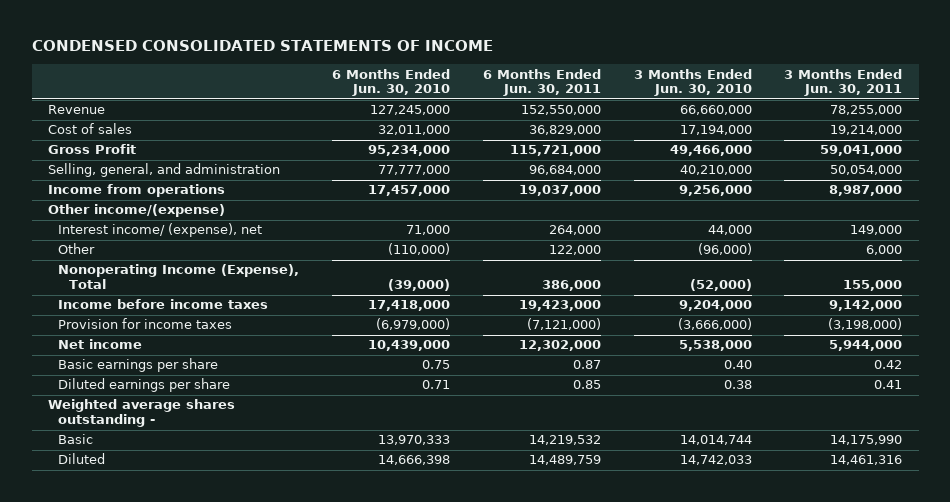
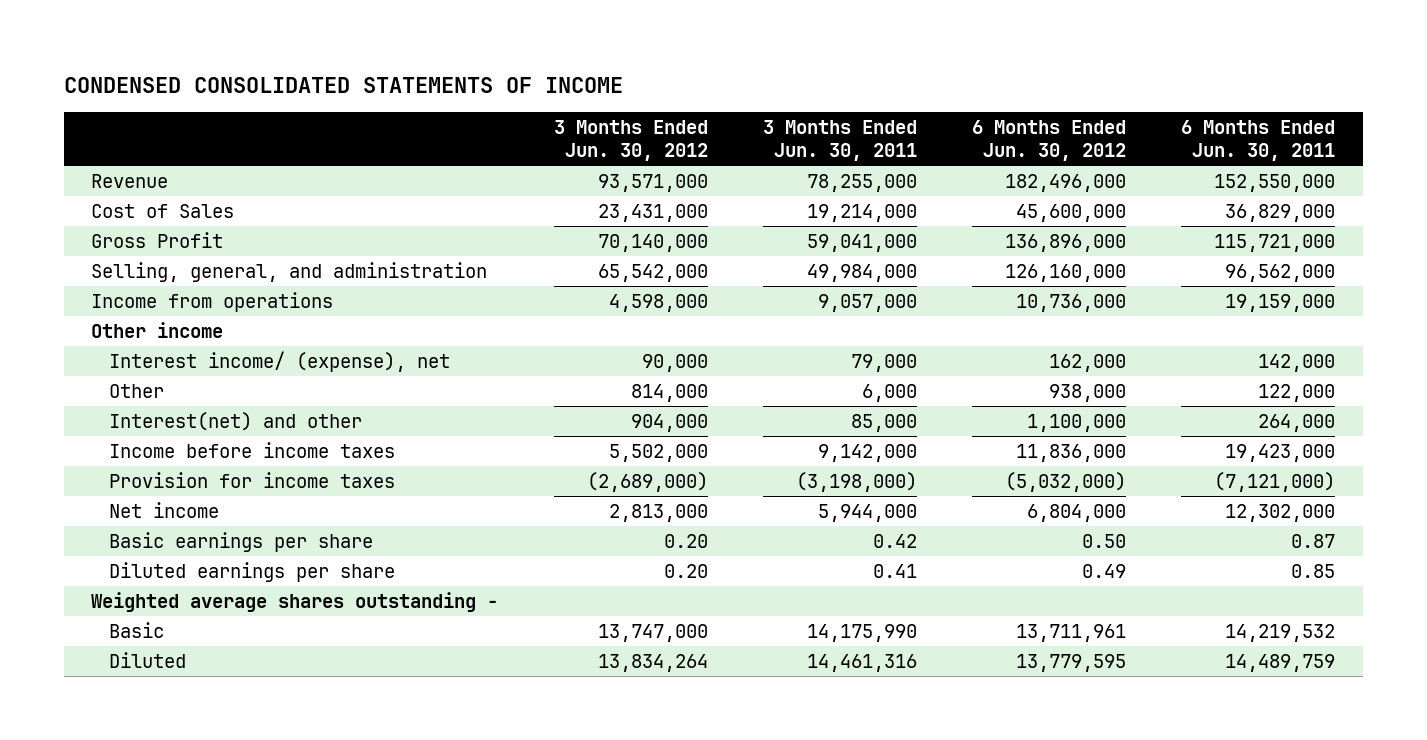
[332,68,451,97] 6 Months Ended Jun. 30, 2010 -> none
[633,68,752,97] 3 Months Ended Jun. 30, 2010 -> none
none -> [553,120,708,161] 3 Months Ended Jun. 30, 2012
none -> [972,120,1127,161] 6 Months Ended Jun. 30, 2012
[48,123,133,135] Cost of sales -> [91,204,235,219] Cost of Sales
[528,165,601,176] 96,684,000 -> [1225,264,1336,283] 96,562,000
[830,165,903,176] 50,054,000 -> [806,264,917,283] 49,984,000
[518,185,601,197] 19,037,000 -> [1225,294,1336,313] 19,159,000
[829,185,903,197] 8,987,000 -> [817,294,917,313] 9,057,000
[48,204,226,218] Other income/(expense) -> [91,322,224,339] Other income
[548,225,601,236] 264,000 -> [1258,354,1336,373] 142,000
[850,225,903,236] 149,000 -> [850,354,917,373] 79,000
[58,264,300,290] Nonoperating Income (Expense), Total -> none
none -> [108,412,362,432] Interest(net) and other

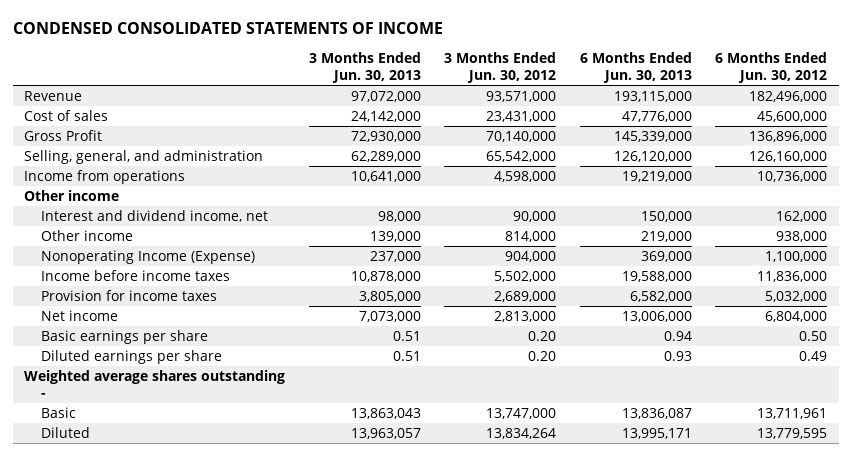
[762,120,917,161] 3 Months Ended Jun. 30, 2011 -> none
[1181,120,1336,161] 6 Months Ended Jun. 30, 2011 -> none
none -> [308,51,421,83] 3 Months Ended Jun. 30, 2013
none -> [579,51,692,83] 6 Months Ended Jun. 30, 2013
[91,204,235,219] Cost of Sales -> [24,110,109,122] Cost of sales
[108,351,450,373] Interest income/ (expense), net -> [41,210,269,223] Interest and dividend income, net
[108,384,164,399] Other -> [41,230,134,242] Other income
[108,412,362,432] Interest(net) and other -> [41,250,256,265] Nonoperating Income (Expense)
[586,472,708,493] (2,689,000) -> [494,291,557,303] 2,689,000
[1005,472,1127,493] (5,032,000) -> [765,291,828,303] 5,032,000

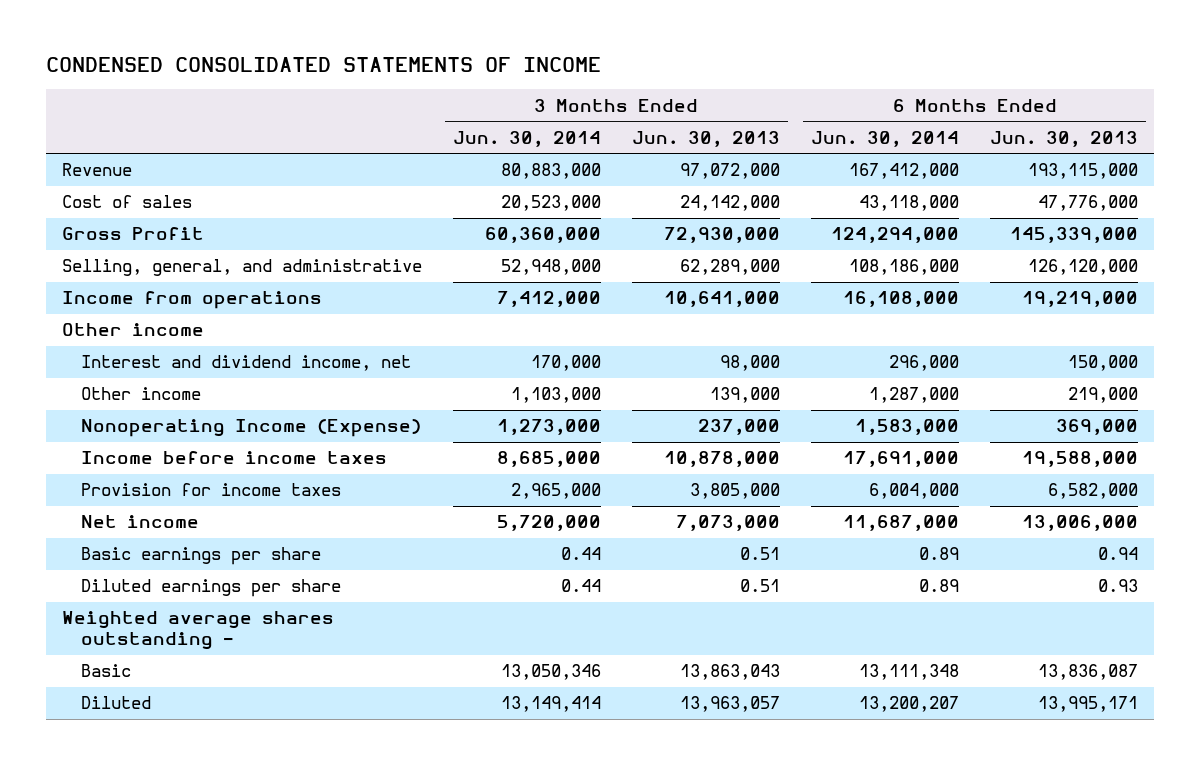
[444,51,557,83] 3 Months Ended Jun. 30, 2012 -> none
[715,51,828,83] 6 Months Ended Jun. 30, 2012 -> none
none -> [452,130,601,147] Jun. 30, 2014
none -> [811,130,960,147] Jun. 30, 2014
[24,150,264,165] Selling, general, and administration -> [61,259,422,277] Selling, general, and administrative

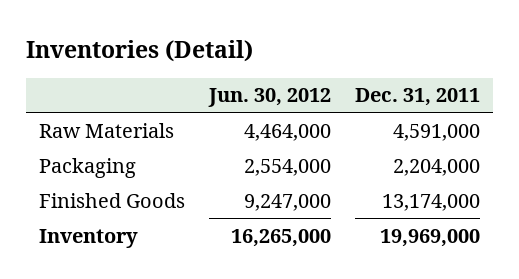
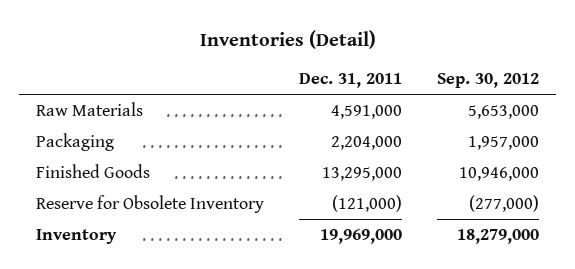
[207,88,331,108] Jun. 30, 2012 -> none
none -> [437,73,540,89] Sep. 30, 2012
[382,193,481,211] 13,174,000 -> [322,166,403,181] 13,295,000
none -> [36,194,265,213] Reserve for Obsolete Inventory

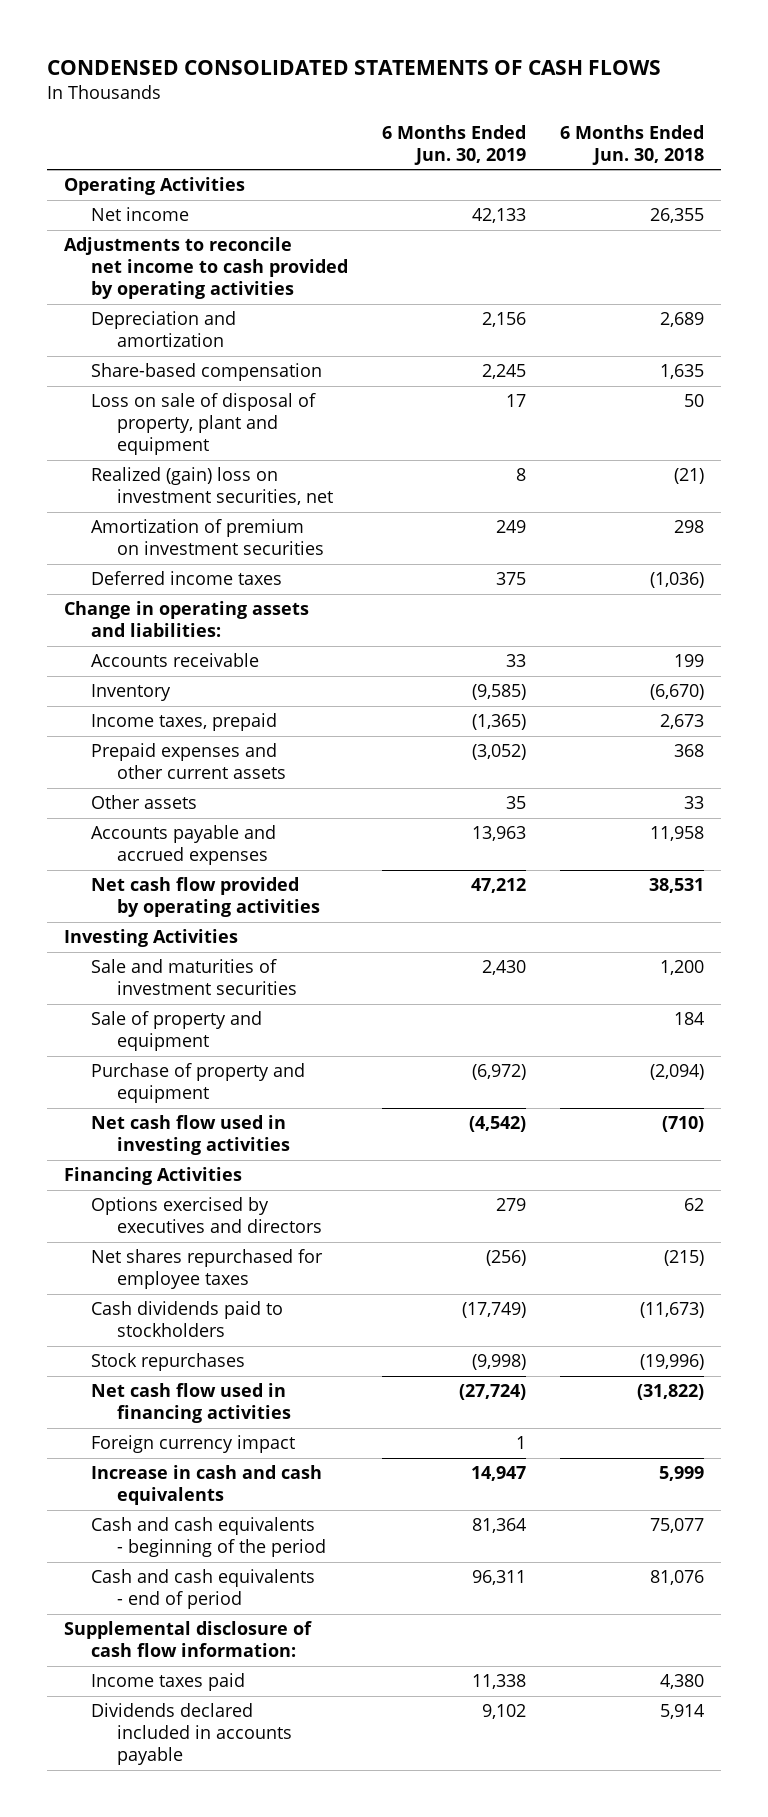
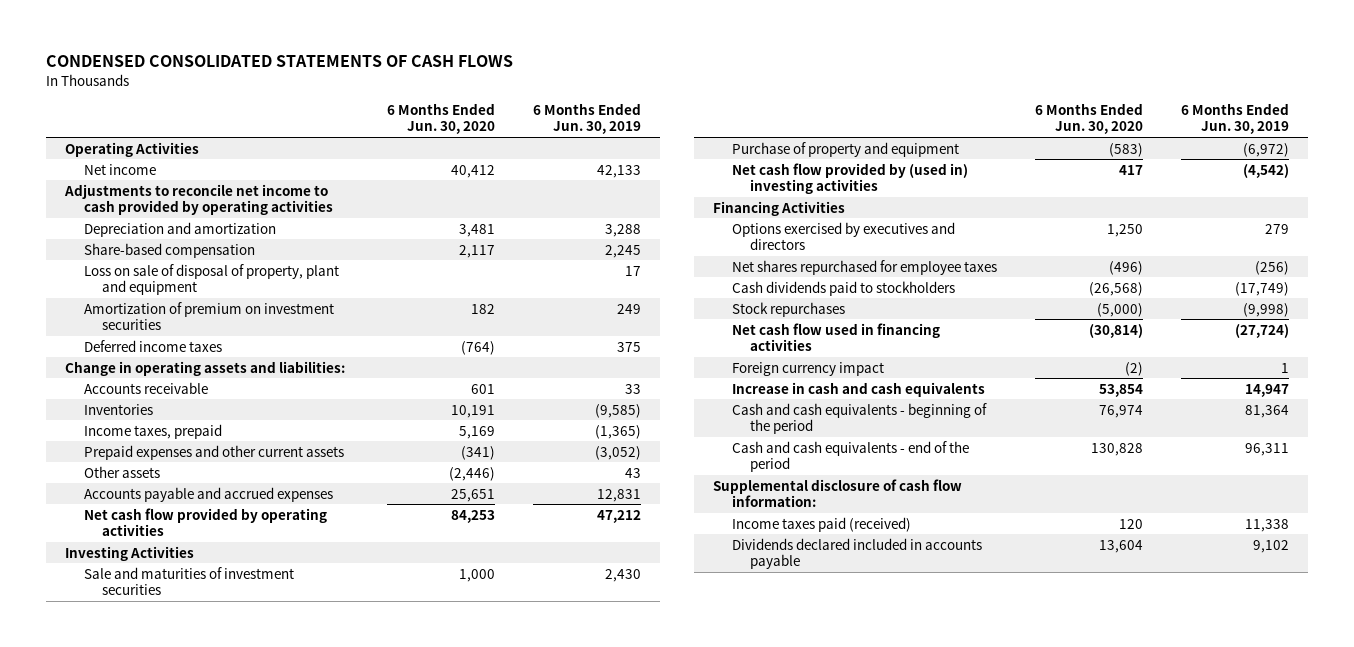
[560,124,705,165] 6 Months Ended Jun. 30, 2018 -> none
none -> [386,103,495,135] 6 Months Ended Jun. 30, 2020
[481,312,526,328] 2,156 -> [604,223,641,237] 3,288
[90,467,334,506] Realized (gain) loss on investment securities, net -> none
[90,684,171,702] Inventory -> [83,403,153,415] Inventories
[505,796,526,810] 35 -> [624,467,641,478] 43
[471,826,526,842] 13,963 -> [596,488,641,502] 12,831
[90,1011,262,1052] Sale of property and equipment -> none
[90,1115,291,1156] Net cash flow used in investing activities -> [731,162,968,194] Net cash flow provided by (used in) investing activities
[90,1569,315,1610] Cash and cash equivalents - end of period -> [731,440,969,472] Cash and cash equivalents - end of the period
[90,1673,245,1692] Income taxes paid -> [731,516,911,532] Income taxes paid (received)

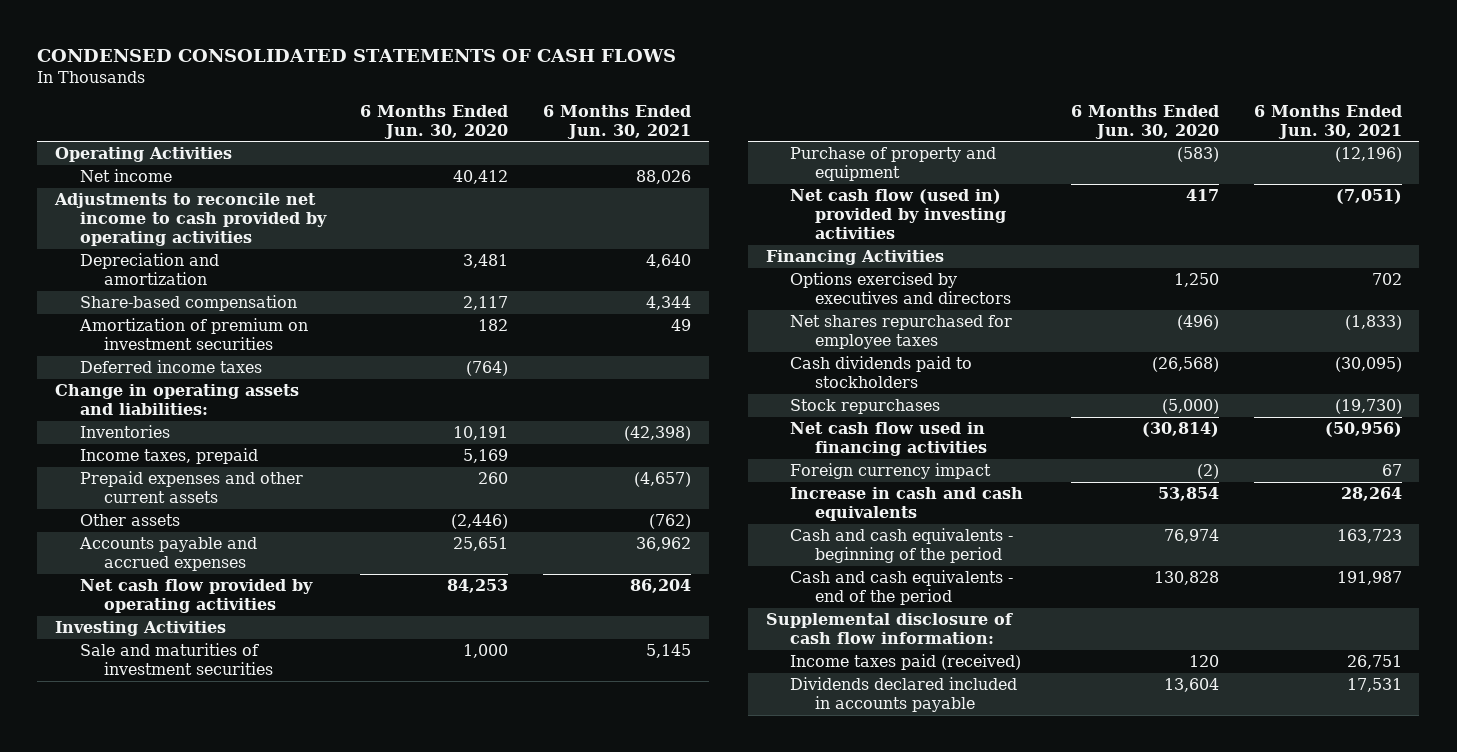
[532,103,641,135] 6 Months Ended Jun. 30, 2019 -> none
none -> [543,104,692,139] 6 Months Ended Jun. 30, 2021
[83,263,339,295] Loss on sale of disposal of property, plant and equipment -> none
[83,381,208,394] Accounts receivable -> none
[460,445,495,460] (341) -> [478,472,509,485] 260
[731,162,968,194] Net cash flow provided by (used in) investing activities -> [790,189,1007,240] Net cash flow (used in) provided by investing activities

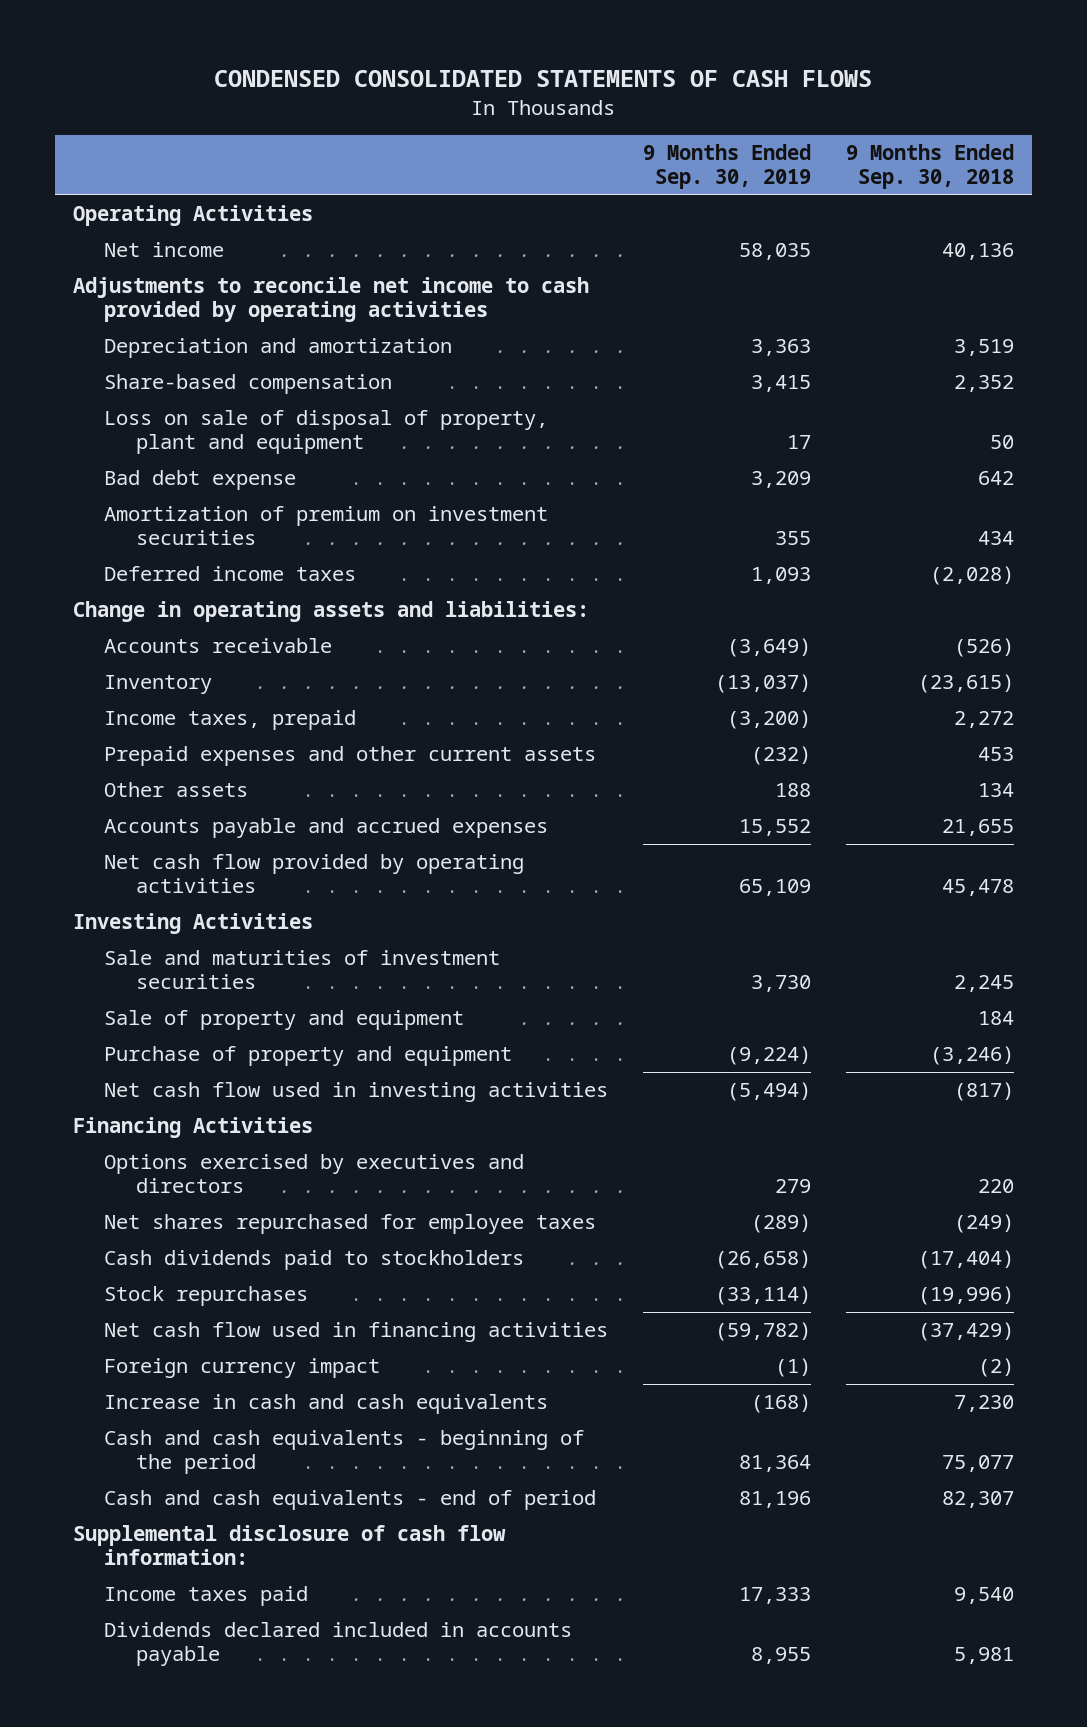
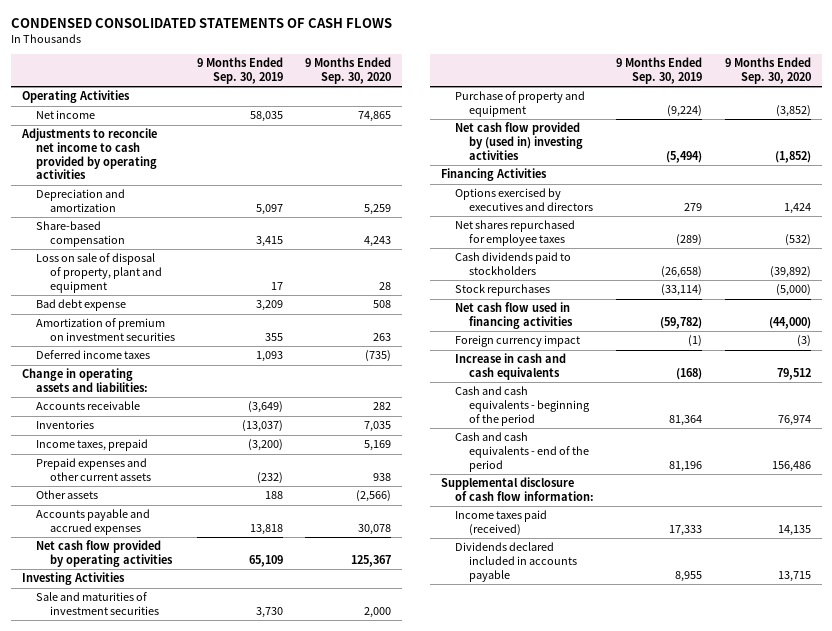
[846,144,1015,190] 9 Months Ended Sep. 30, 2018 -> none
none -> [305,57,392,84] 9 Months Ended Sep. 30, 2020
[751,339,812,357] 3,363 -> [255,204,283,216] 5,097
[104,675,213,695] Inventory -> [35,420,94,430] Inventories
[739,819,812,837] 15,552 -> [249,524,283,536] 13,818
[104,1010,465,1031] Sale of property and equipment -> none
[104,1082,609,1103] Net cash flow used in investing activities -> [455,122,583,160] Net cash flow provided by (used in) investing activities
[104,1490,597,1511] Cash and cash equivalents - end of period -> [455,432,589,472] Cash and cash equivalents - end of the period
[104,1586,309,1607] Income taxes paid -> [455,510,548,537] Income taxes paid (received)

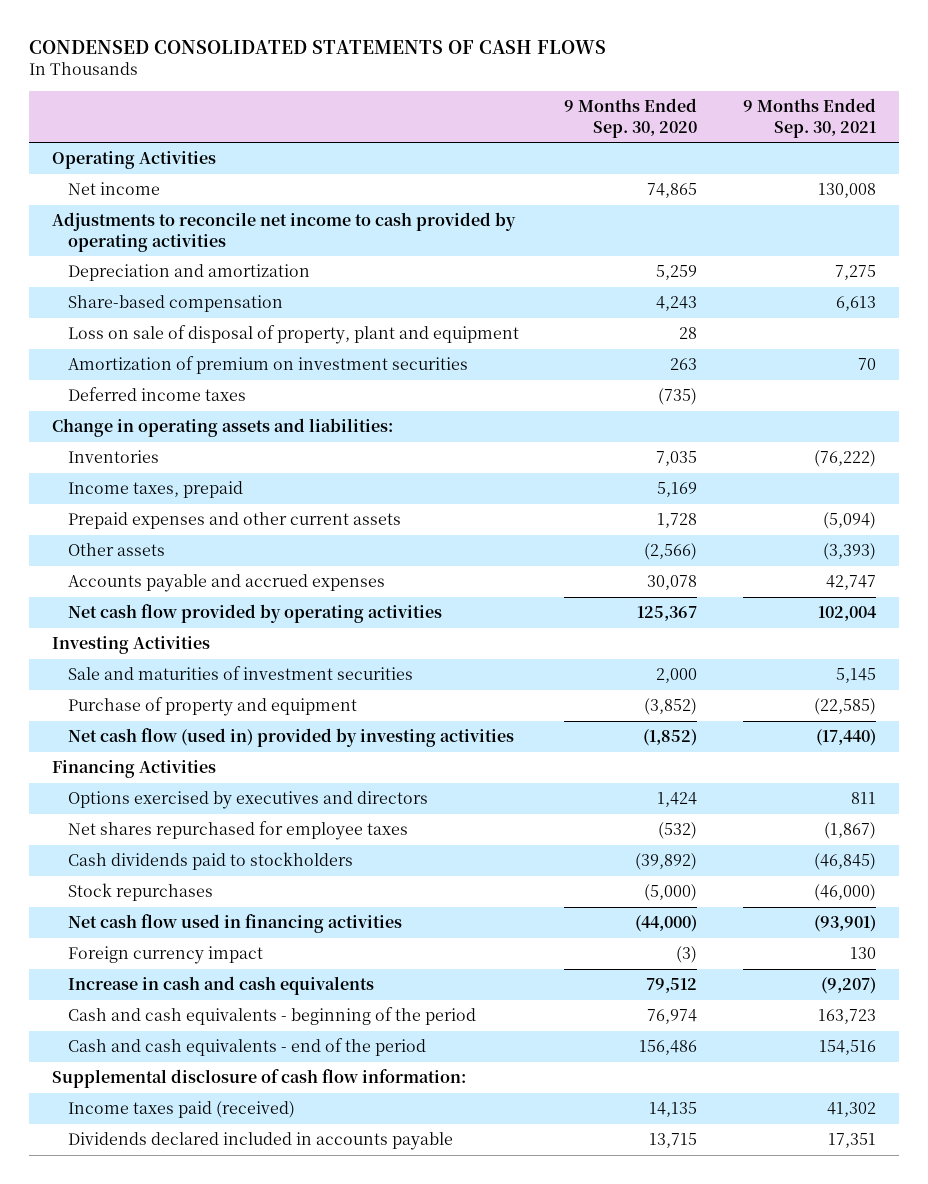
[196,57,283,84] 9 Months Ended Sep. 30, 2019 -> none
none -> [742,98,876,138] 9 Months Ended Sep. 30, 2021
[35,299,126,312] Bad debt expense -> none
[35,401,140,411] Accounts receivable -> none
[373,473,392,482] 938 -> [657,513,698,529] 1,728
[455,122,583,160] Net cash flow provided by (used in) investing activities -> [68,728,515,748] Net cash flow (used in) provided by investing activities

